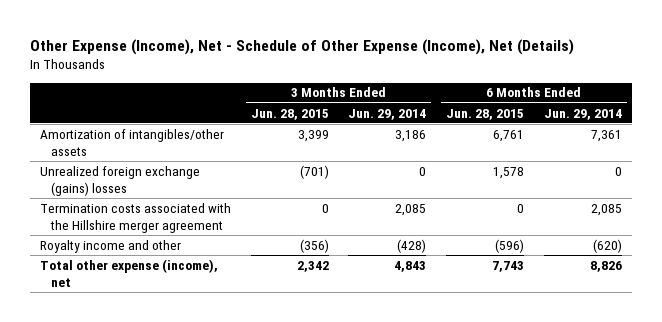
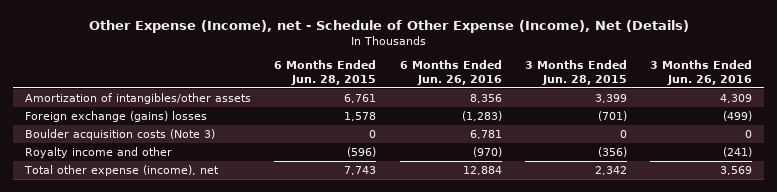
[30,39,575,56] Other Expense (Income), Net - Schedule of Other Expense (Income), Net (Details) -> [88,20,689,34] Other Expense (Income), net - Schedule of Other Expense (Income), Net (Details)
[348,108,427,120] Jun. 29, 2014 -> none
[543,108,622,120] Jun. 29, 2014 -> none
none -> [399,60,502,85] 6 Months Ended Jun. 26, 2016
none -> [650,60,753,85] 3 Months Ended Jun. 26, 2016
[39,165,200,196] Unrealized foreign exchange (gains) losses -> [24,111,207,123] Foreign exchange (gains) losses
[39,202,231,233] Termination costs associated with the Hillshire merger agreement -> [24,129,215,141] Boulder acquisition costs (Note 3)

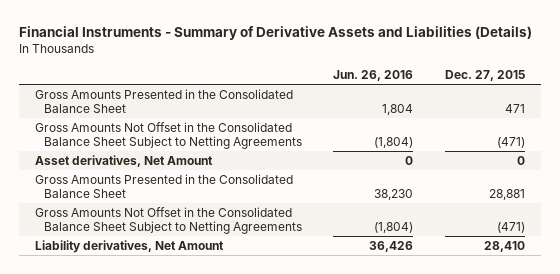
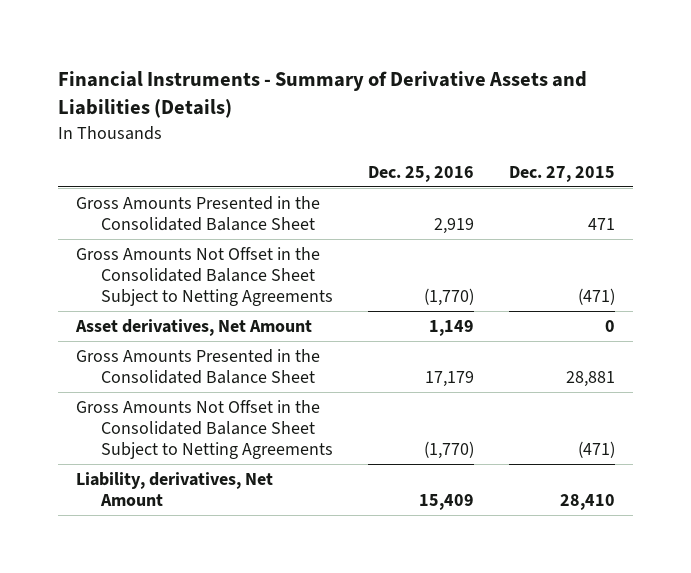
[333,70,414,82] Jun. 26, 2016 -> none
none -> [368,165,475,182] Dec. 25, 2016
[34,240,224,254] Liability derivatives, Net Amount -> [76,471,274,506] Liability, derivatives, Net Amount

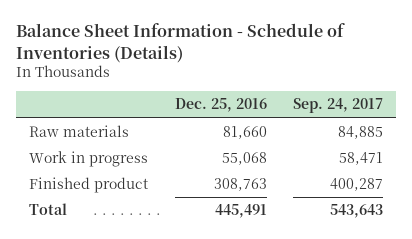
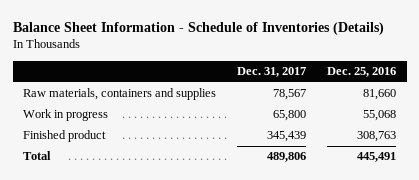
[293,98,384,114] Sep. 24, 2017 -> none
none -> [237,67,307,78] Dec. 31, 2017
[29,125,130,138] Raw materials -> [23,88,217,101] Raw materials, containers and supplies

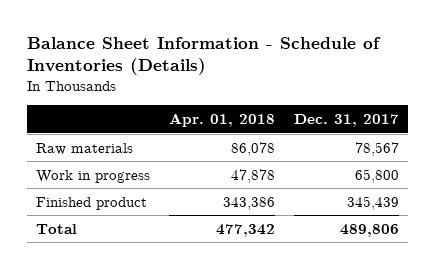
[327,67,397,78] Dec. 25, 2016 -> none
none -> [168,113,275,128] Apr. 01, 2018
[23,88,217,101] Raw materials, containers and supplies -> [35,142,133,155] Raw materials

